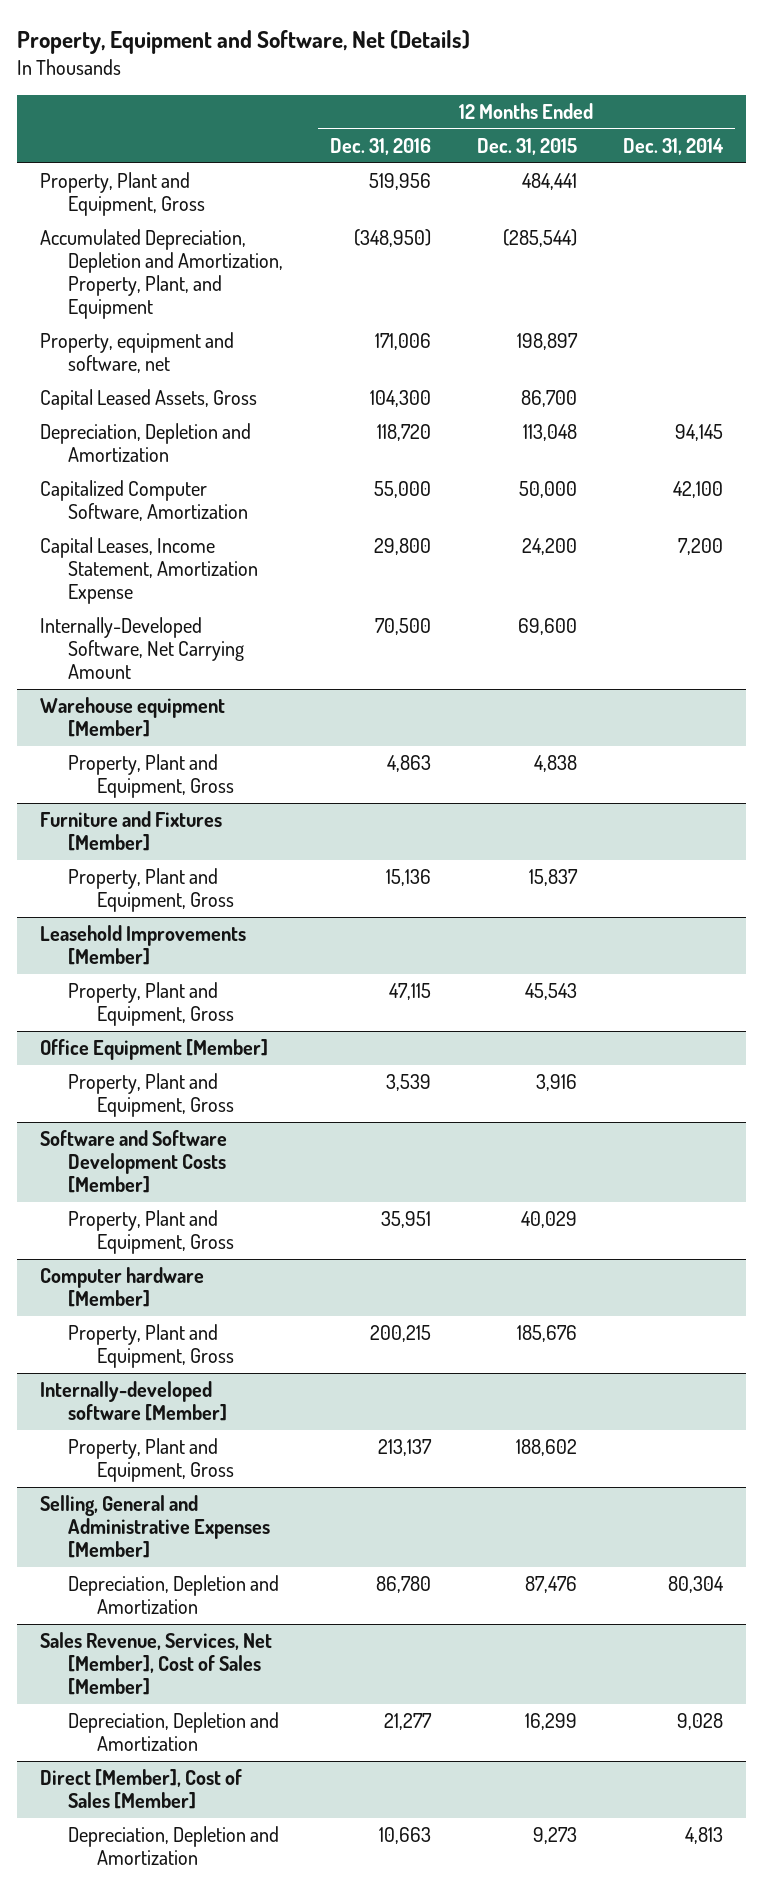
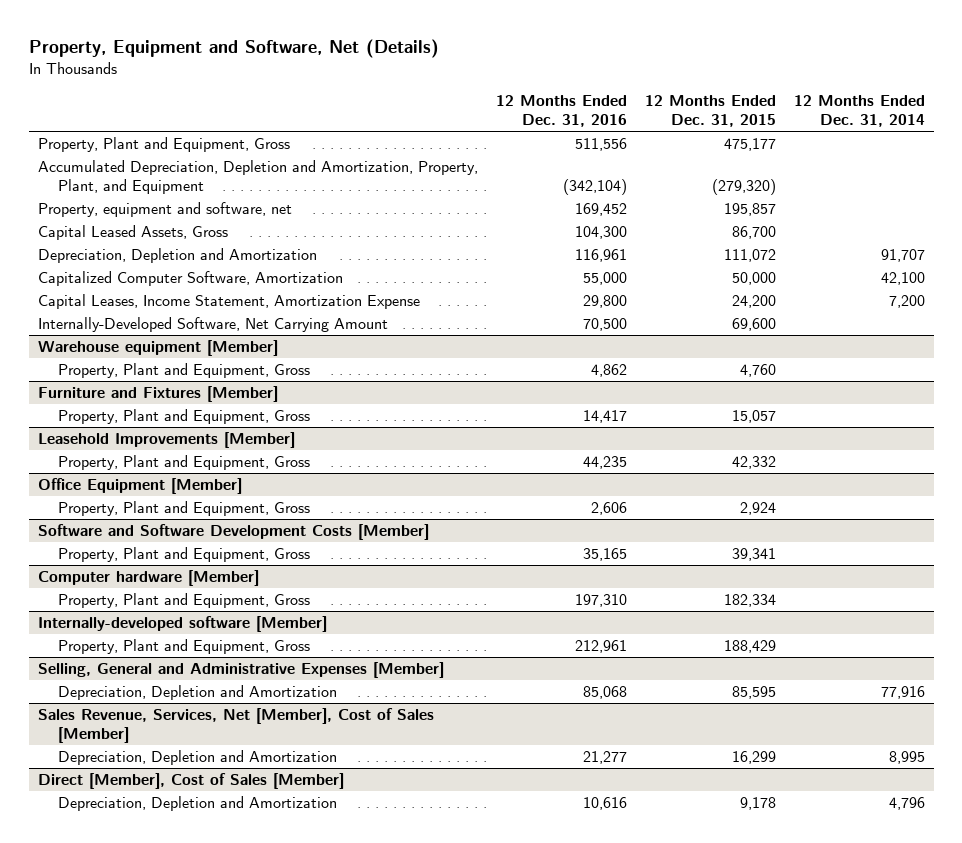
[368,173,431,191] 519,956 -> [574,138,627,152] 511,556
[521,173,577,191] 484,441 -> [723,138,776,152] 475,177
[353,229,431,248] (348,950) -> [562,179,627,196] (342,104)
[502,229,577,248] (285,544) -> [711,179,776,196] (279,320)
[374,333,431,351] 171,006 -> [574,203,627,217] 169,452
[516,333,578,351] 198,897 -> [723,203,776,217] 195,857
[376,424,431,442] 118,720 -> [574,249,627,263] 116,961
[522,424,577,442] 113,048 -> [723,249,776,263] 111,072
[675,424,724,442] 94,145 -> [880,249,925,263] 91,707
[386,755,431,773] 4,863 -> [590,364,627,378] 4,862
[533,755,577,773] 4,838 -> [739,364,776,378] 4,760
[385,869,431,887] 15,136 -> [582,410,627,424] 14,417
[528,869,578,887] 15,837 -> [731,410,776,424] 15,057
[388,983,431,1001] 47,115 -> [582,456,627,470] 44,235
[524,983,577,1001] 45,543 -> [731,456,776,470] 42,332
[385,1074,431,1092] 3,539 -> [590,502,627,516] 2,606
[535,1074,577,1092] 3,916 -> [739,502,776,516] 2,924
[380,1211,431,1229] 35,951 -> [582,548,627,562] 35,165
[520,1211,577,1229] 40,029 -> [731,548,776,562] 39,341
[369,1325,431,1343] 200,215 -> [574,594,627,608] 197,310
[516,1325,577,1343] 185,676 -> [723,594,776,608] 182,334
[377,1439,432,1457] 213,137 -> [574,640,627,654] 212,961
[515,1439,577,1457] 188,602 -> [723,640,776,654] 188,429
[375,1576,431,1594] 86,780 -> [582,686,627,700] 85,068
[524,1576,577,1594] 87,476 -> [731,686,776,700] 85,595
[668,1576,725,1594] 80,304 -> [880,686,925,700] 77,916
[677,1713,724,1731] 9,028 -> [888,751,925,765] 8,995
[378,1827,431,1845] 10,663 -> [582,797,627,811] 10,616
[532,1827,577,1845] 9,273 -> [739,797,776,811] 9,178
[685,1827,724,1845] 4,813 -> [888,797,925,811] 4,796

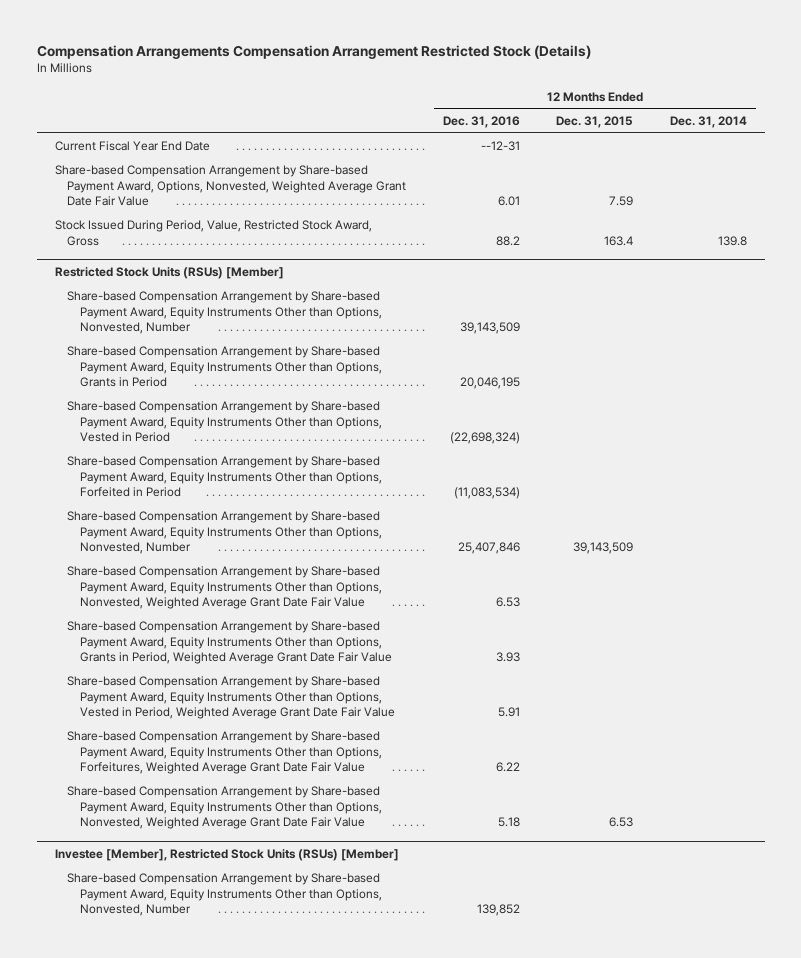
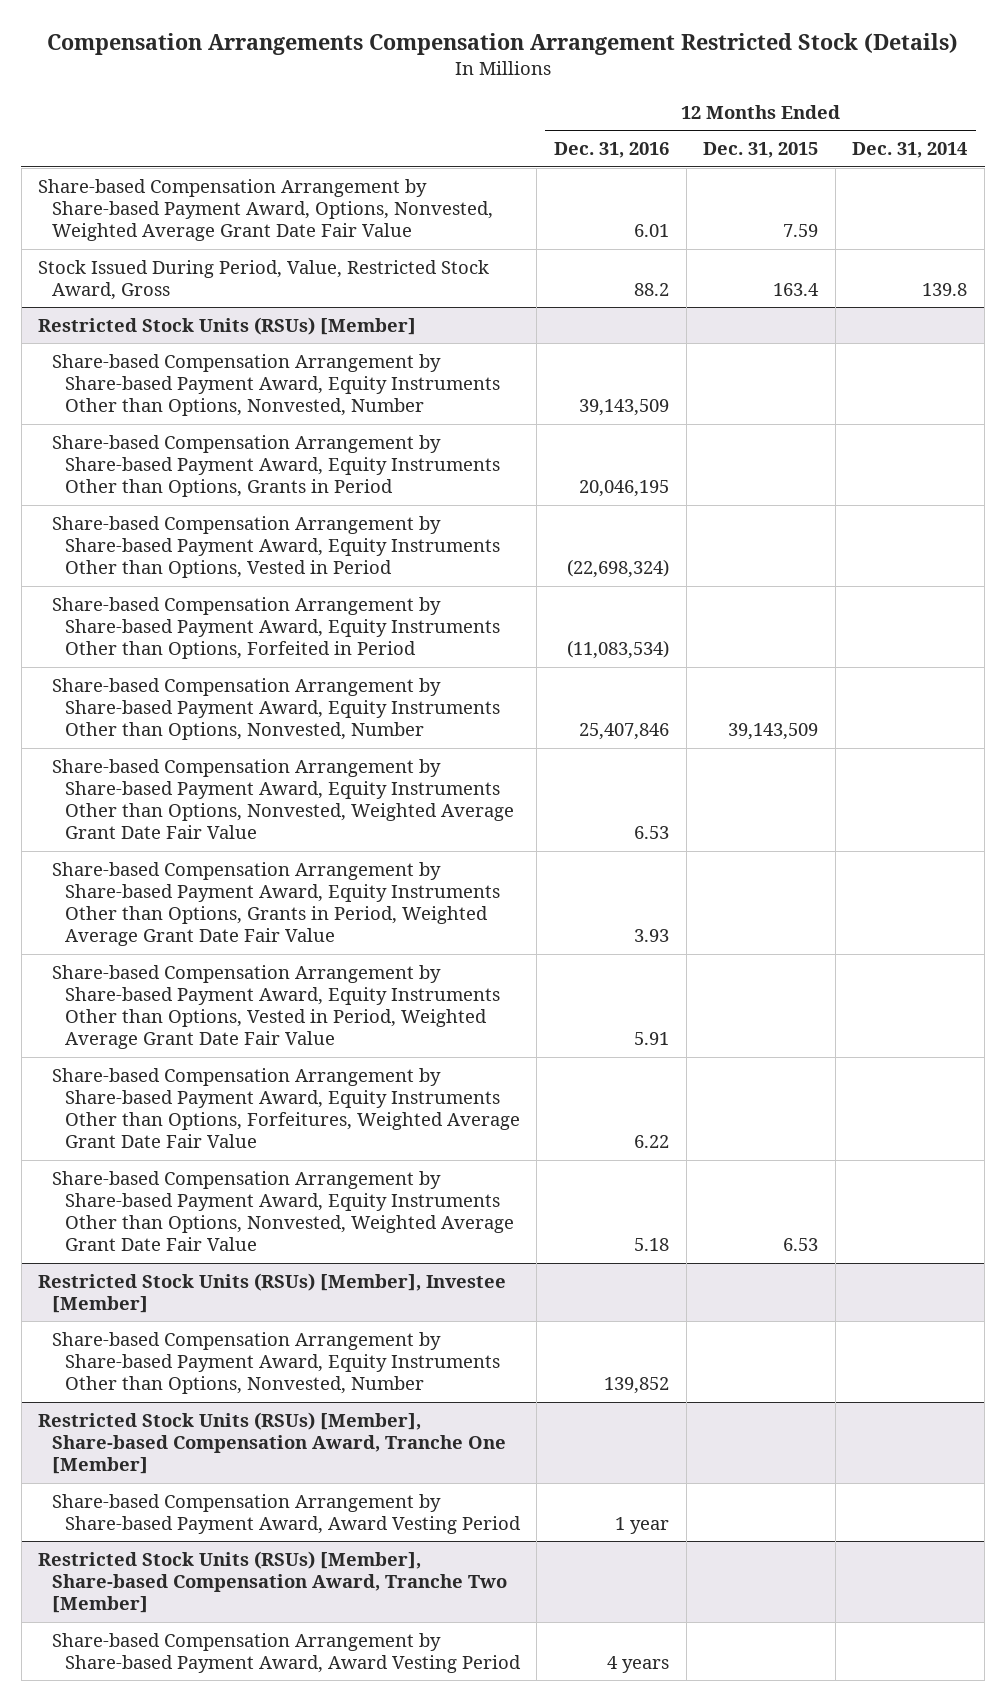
[54,141,210,152] Current Fiscal Year End Date -> none
[54,849,399,862] Investee [Member], Restricted Stock Units (RSUs) [Member] -> [38,1272,507,1313] Restricted Stock Units (RSUs) [Member], Investee [Member]
none -> [38,1411,506,1475] Restricted Stock Units (RSUs) [Member], Share-based Compensation Award, Tranche One [Member]
none -> [51,1493,521,1534] Share-based Compensation Arrangement by Share-based Payment Award, Award Vesting Period
none -> [38,1550,507,1614] Restricted Stock Units (RSUs) [Member], Share-based Compensation Award, Tranche Two [Member]
none -> [51,1632,521,1673] Share-based Compensation Arrangement by Share-based Payment Award, Award Vesting Period

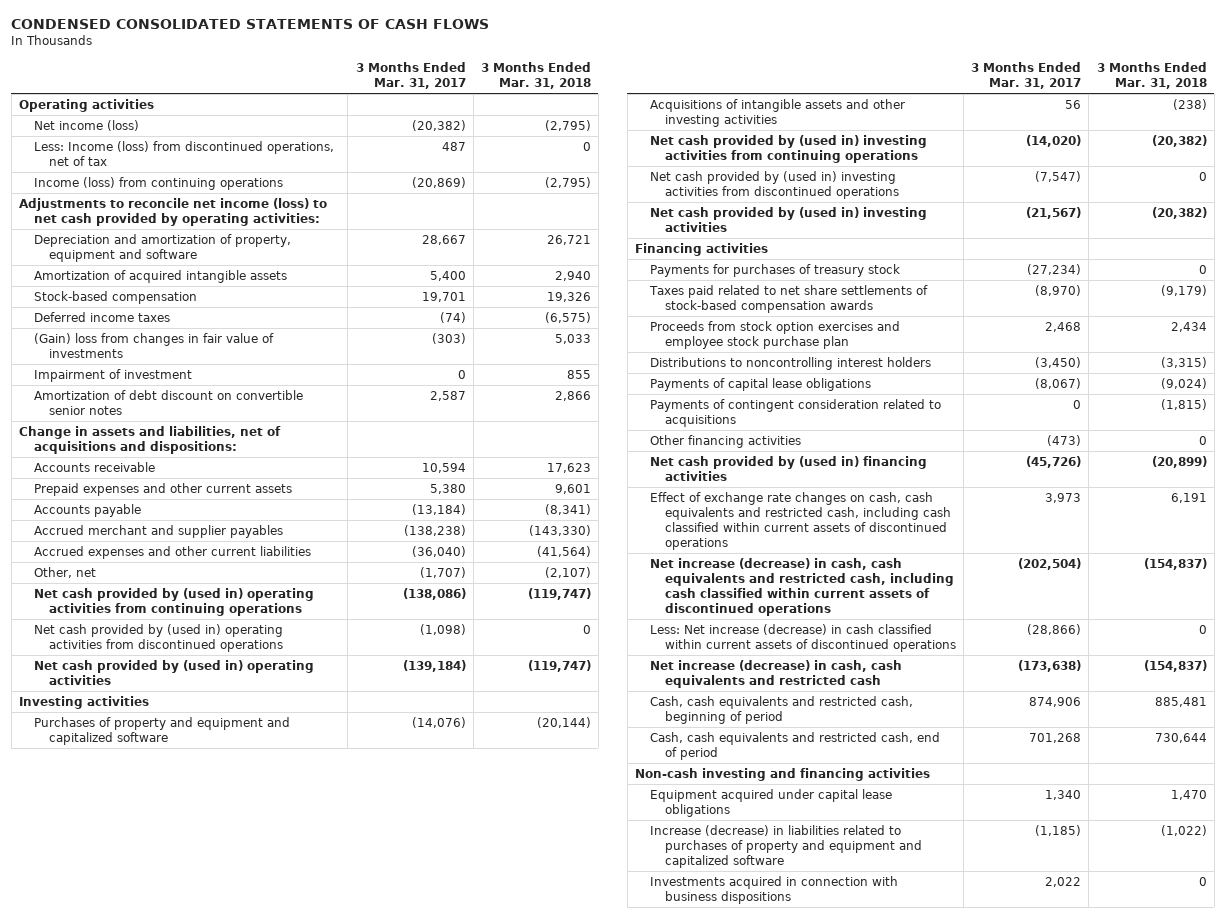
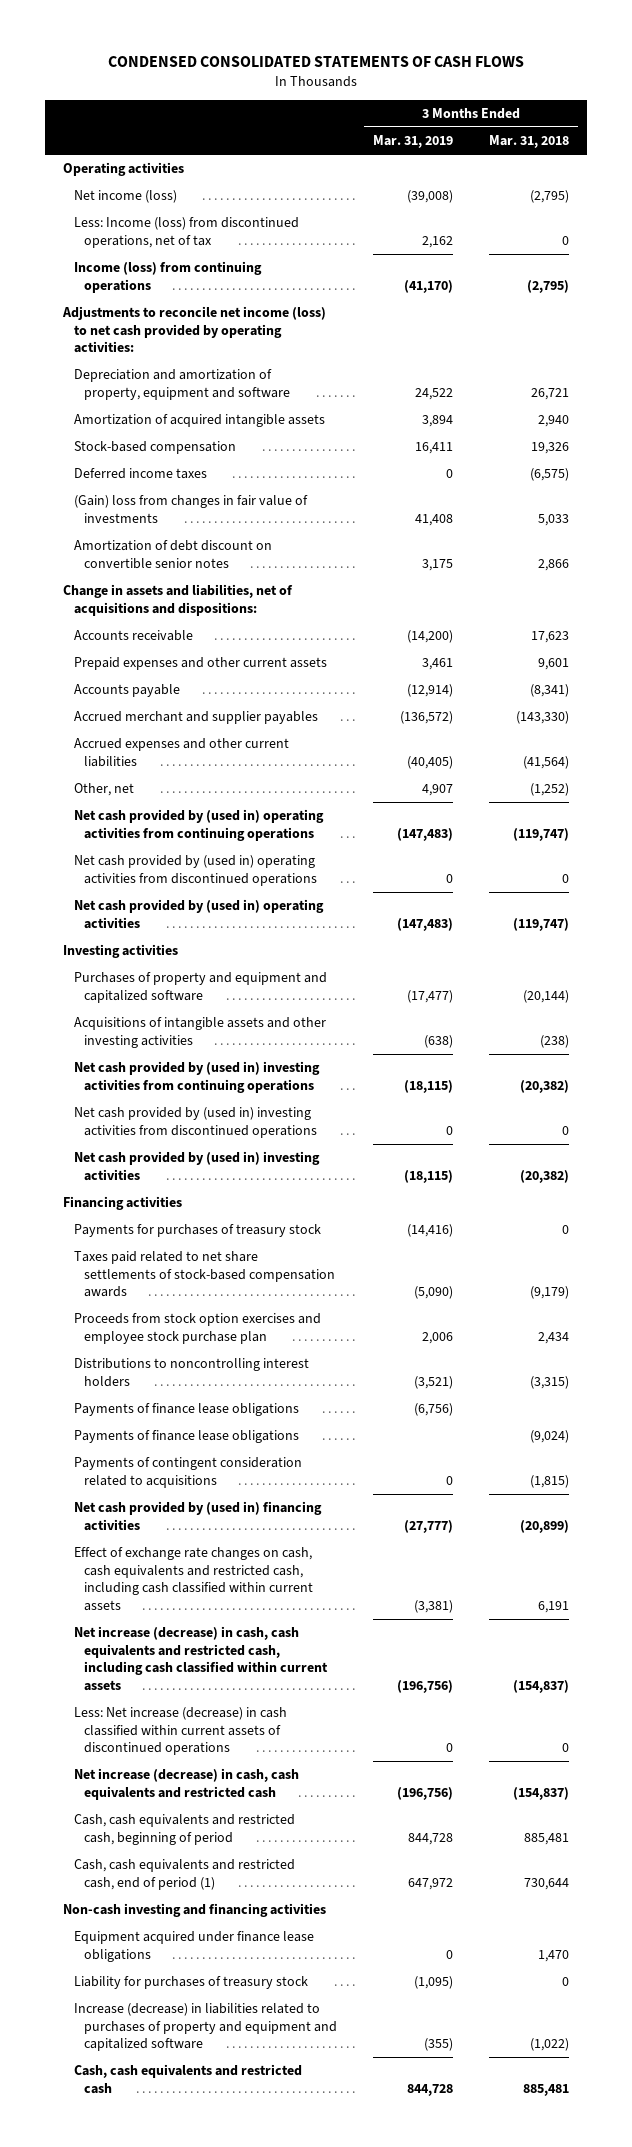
[355,61,466,89] 3 Months Ended Mar. 31, 2017 -> none
none -> [373,135,454,149] Mar. 31, 2019
[34,368,193,382] Impairment of investment -> none
[544,566,591,578] (2,107) -> [530,783,570,797] (1,252)
none -> [73,1403,299,1417] Payments of finance lease obligations
[650,377,872,391] Payments of capital lease obligations -> [73,1430,299,1444] Payments of finance lease obligations
[650,434,802,448] Other financing activities -> none
[650,491,952,550] Effect of exchange rate changes on cash, cash equivalents and restricted cash, including cash classified within current assets of discontinued operations -> [73,1547,314,1611] Effect of exchange rate changes on cash, cash equivalents and restricted cash, including cash classified within current assets
[650,557,955,616] Net increase (decrease) in cash, cash equivalents and restricted cash, including cash classified within current assets of discontinued operations -> [73,1626,329,1691] Net increase (decrease) in cash, cash equivalents and restricted cash, including cash classified within current assets
[650,731,941,760] Cash, cash equivalents and restricted cash, end of period -> [73,1859,295,1890] Cash, cash equivalents and restricted cash, end of period (1)
[650,788,893,817] Equipment acquired under capital lease obligations -> [73,1931,314,1962] Equipment acquired under finance lease obligations
none -> [73,1976,308,1990] Liability for purchases of treasury stock
[650,875,899,904] Investments acquired in connection with business dispositions -> none
none -> [73,2064,302,2094] Cash, cash equivalents and restricted cash

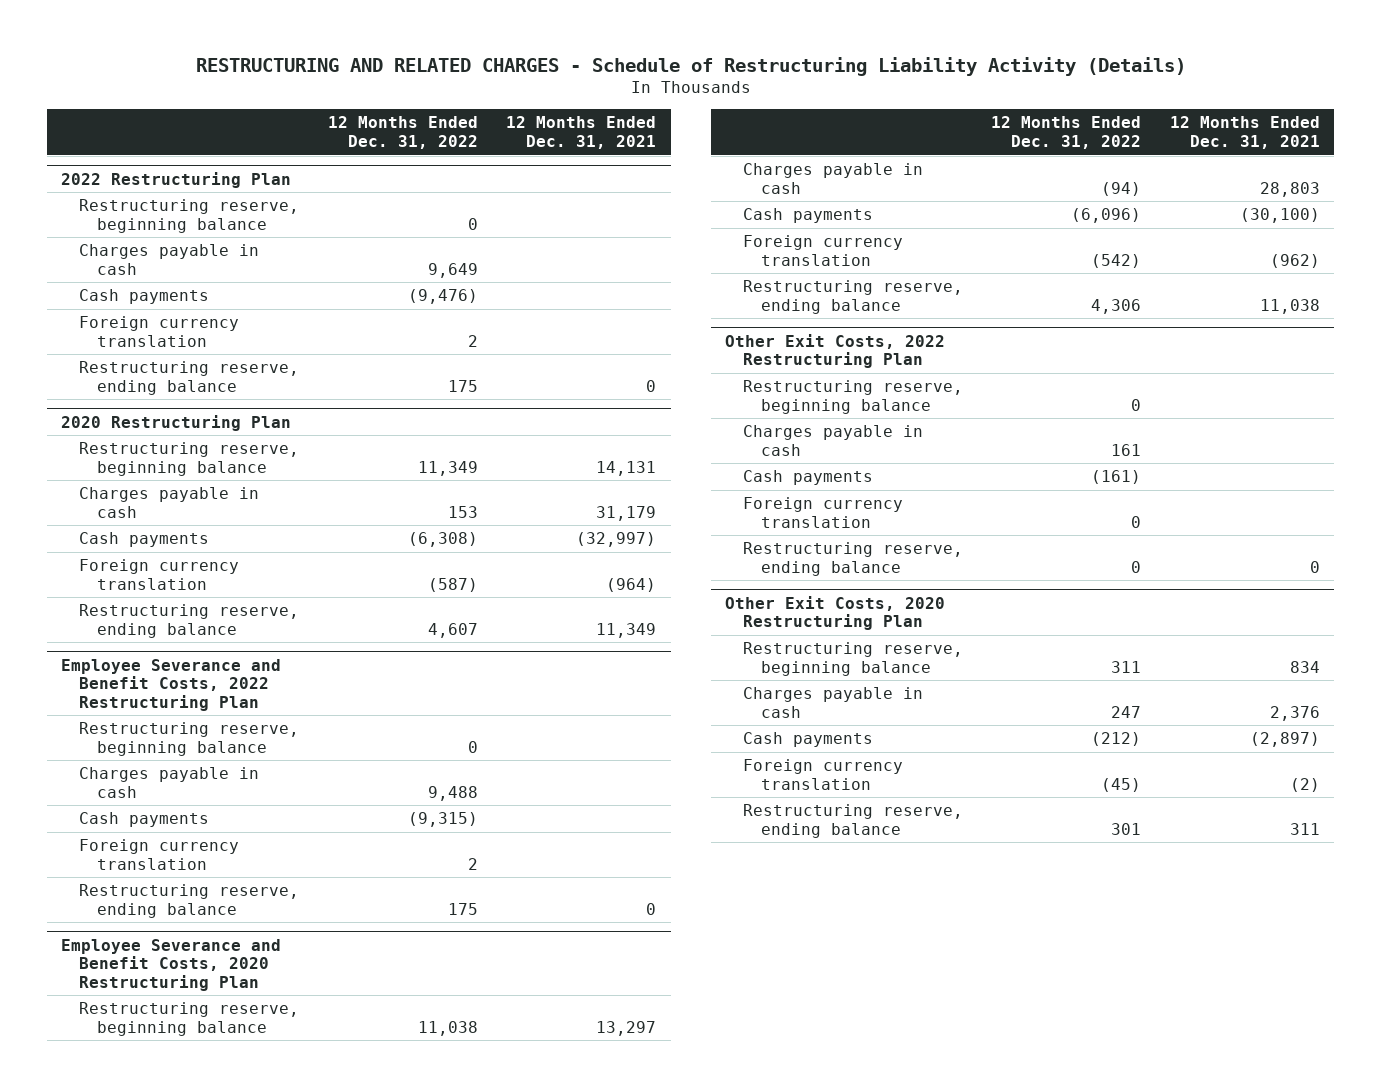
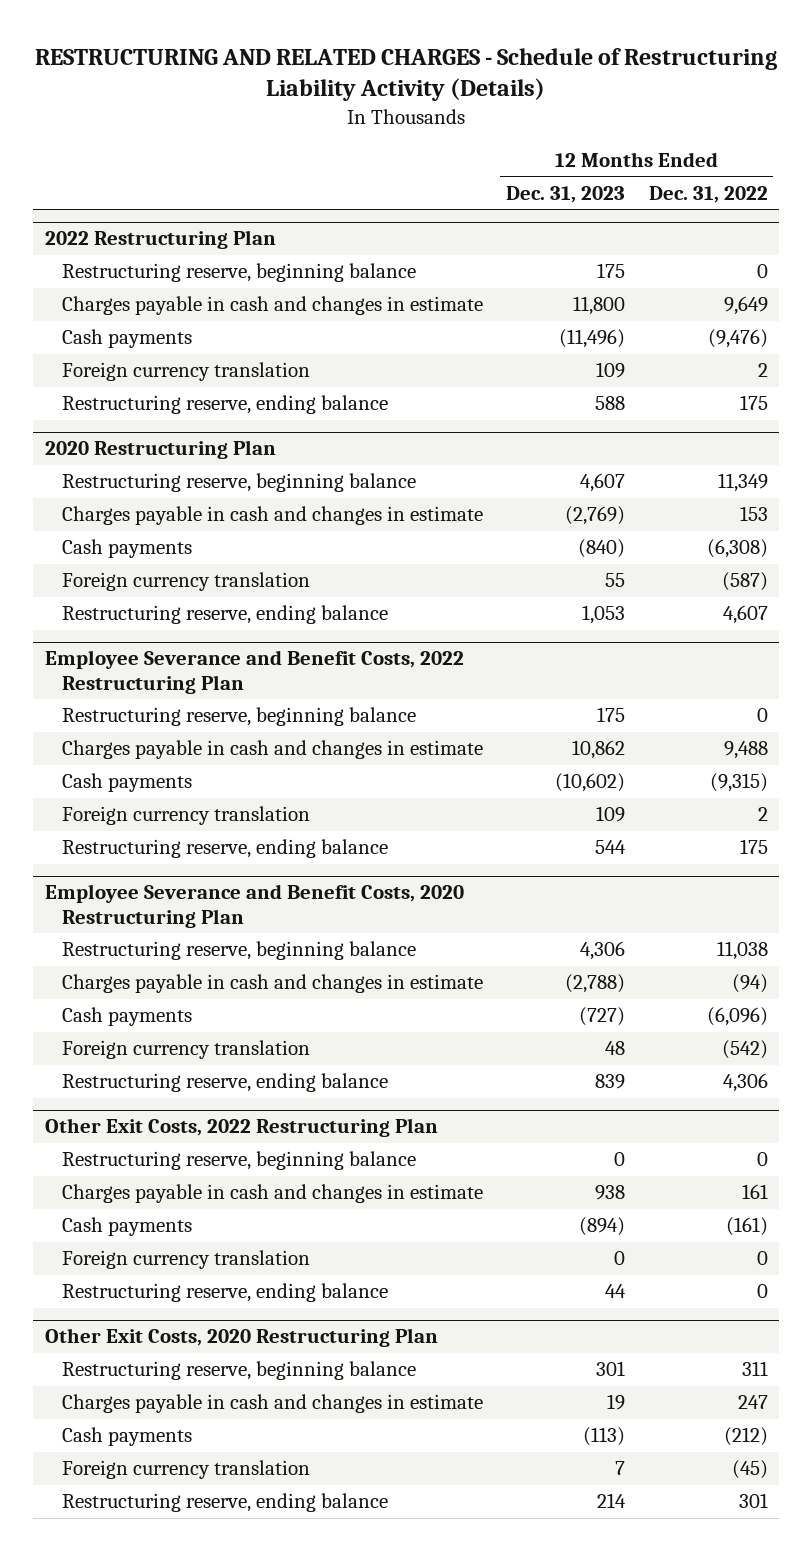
[506,116,657,150] 12 Months Ended Dec. 31, 2021 -> none
none -> [506,185,626,203] Dec. 31, 2023
[78,244,259,275] Charges payable in cash -> [61,296,483,316] Charges payable in cash and changes in estimate
[78,487,259,518] Charges payable in cash -> [61,506,483,526] Charges payable in cash and changes in estimate
[78,767,259,798] Charges payable in cash -> [61,740,483,760] Charges payable in cash and changes in estimate
[742,163,923,194] Charges payable in cash -> [61,974,483,994] Charges payable in cash and changes in estimate
[742,425,923,456] Charges payable in cash -> [61,1184,483,1204] Charges payable in cash and changes in estimate
[742,687,923,718] Charges payable in cash -> [61,1394,483,1414] Charges payable in cash and changes in estimate

